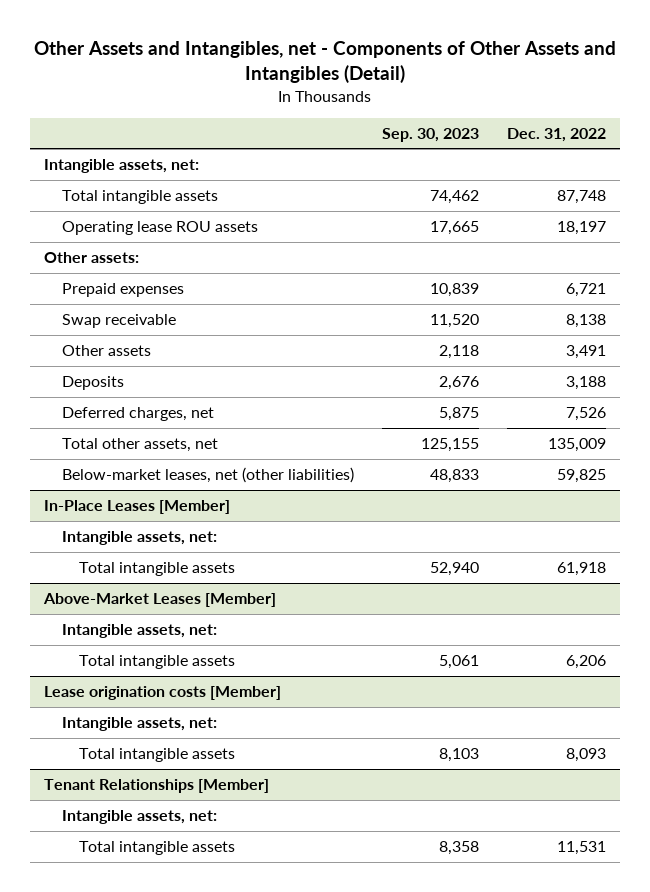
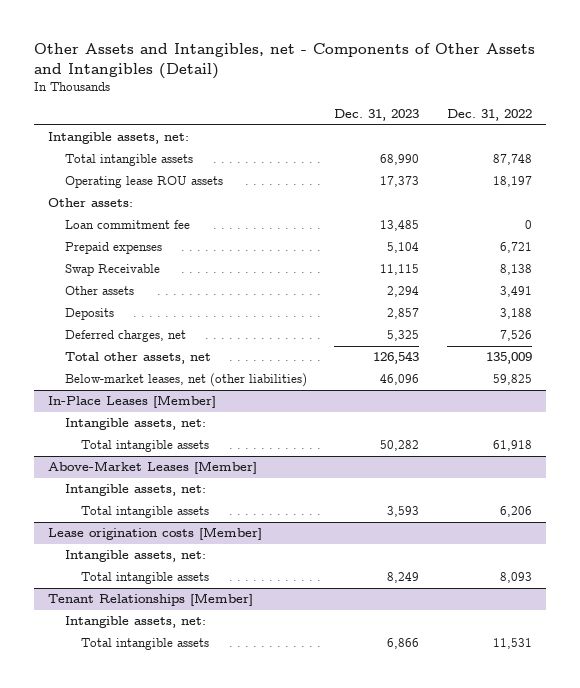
[381,127,479,142] Sep. 30, 2023 -> none
none -> [334,109,420,122] Dec. 31, 2023
none -> [64,220,190,230] Loan commitment fee
[61,314,176,329] Swap receivable -> [64,264,160,277] Swap Receivable

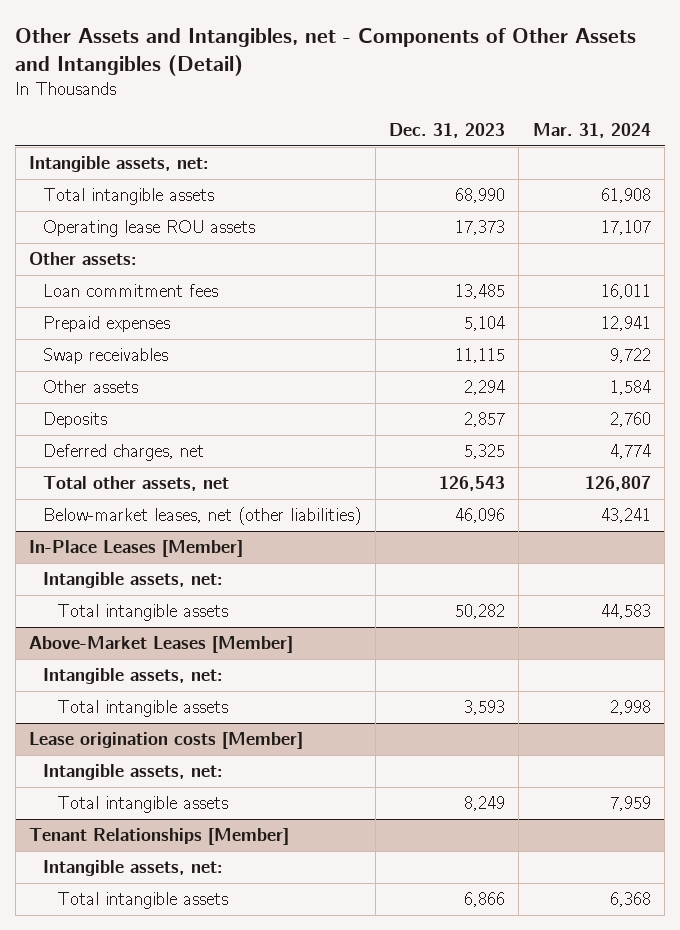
[447,109,533,122] Dec. 31, 2022 -> none
none -> [532,122,651,138] Mar. 31, 2024
[64,220,190,230] Loan commitment fee -> [43,284,219,298] Loan commitment fees
[64,264,160,277] Swap Receivable -> [43,348,169,365] Swap receivables

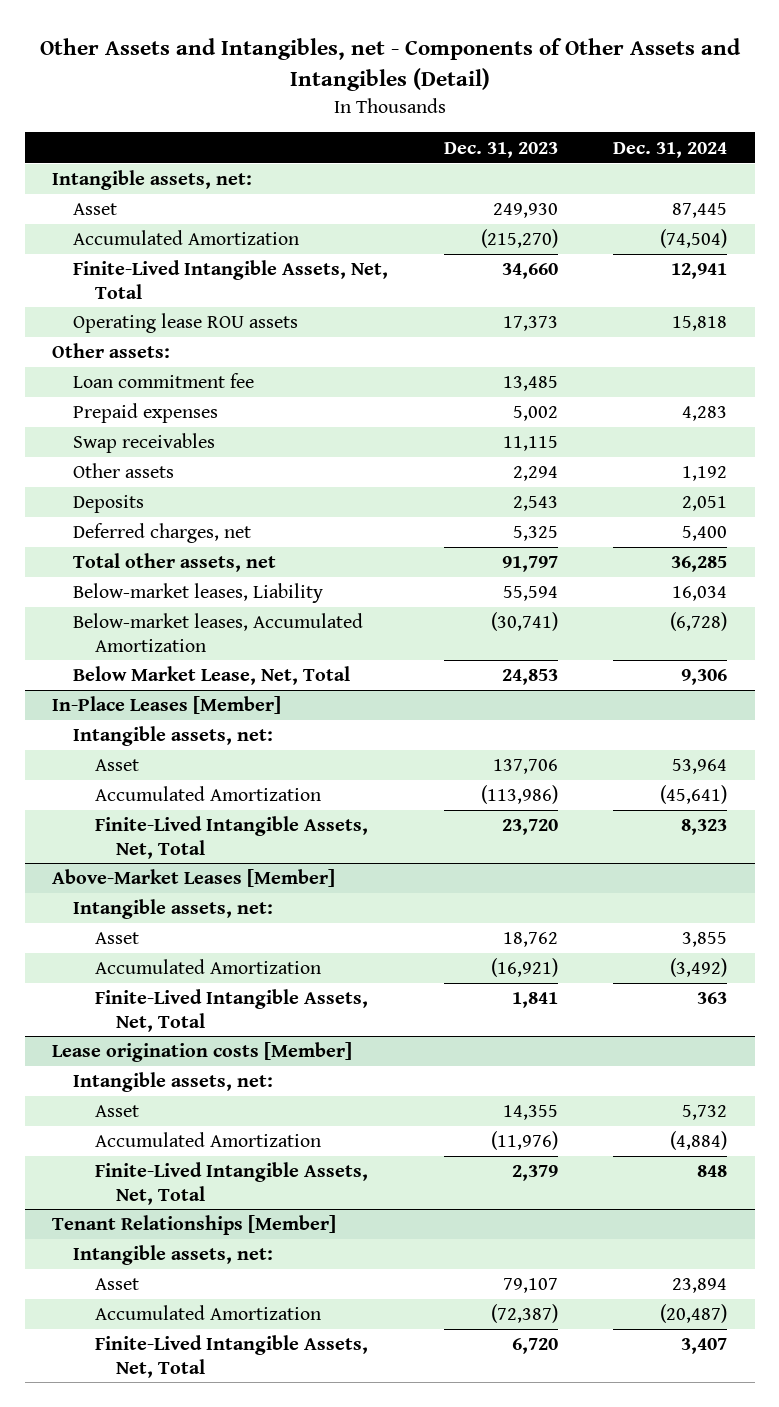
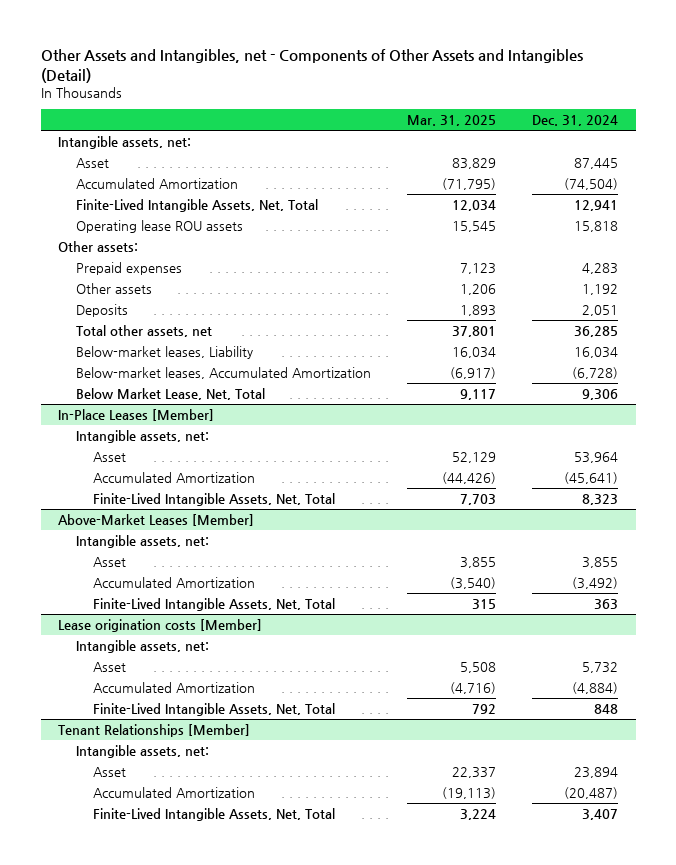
[443,141,558,158] Dec. 31, 2023 -> none
none -> [406,115,496,127] Mar. 31, 2025
[73,373,255,389] Loan commitment fee -> none
[73,433,216,454] Swap receivables -> none
[73,523,252,544] Deferred charges, net -> none

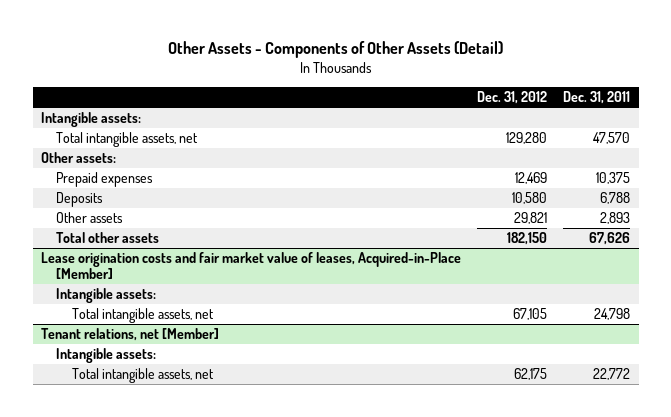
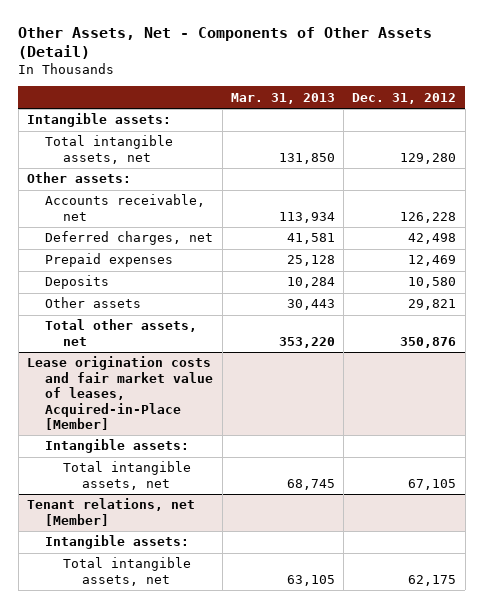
[167,41,503,59] Other Assets - Components of Other Assets (Detail) -> [18,26,433,59] Other Assets, Net - Components of Other Assets (Detail)
[563,91,631,105] Dec. 31, 2011 -> none
none -> [230,92,335,104] Mar. 31, 2013
none -> [45,194,206,221] Accounts receivable, net
none -> [45,231,214,246] Deferred charges, net
[56,232,160,244] Total other assets -> [45,319,198,346] Total other assets, net
[507,232,548,246] 182,150 -> [400,336,457,348] 350,876

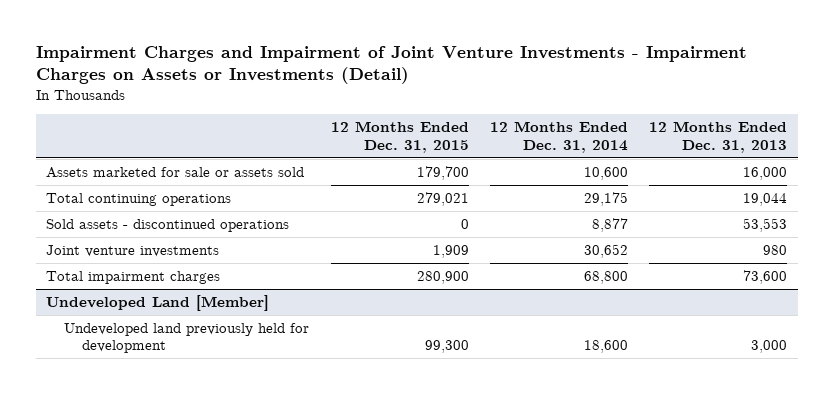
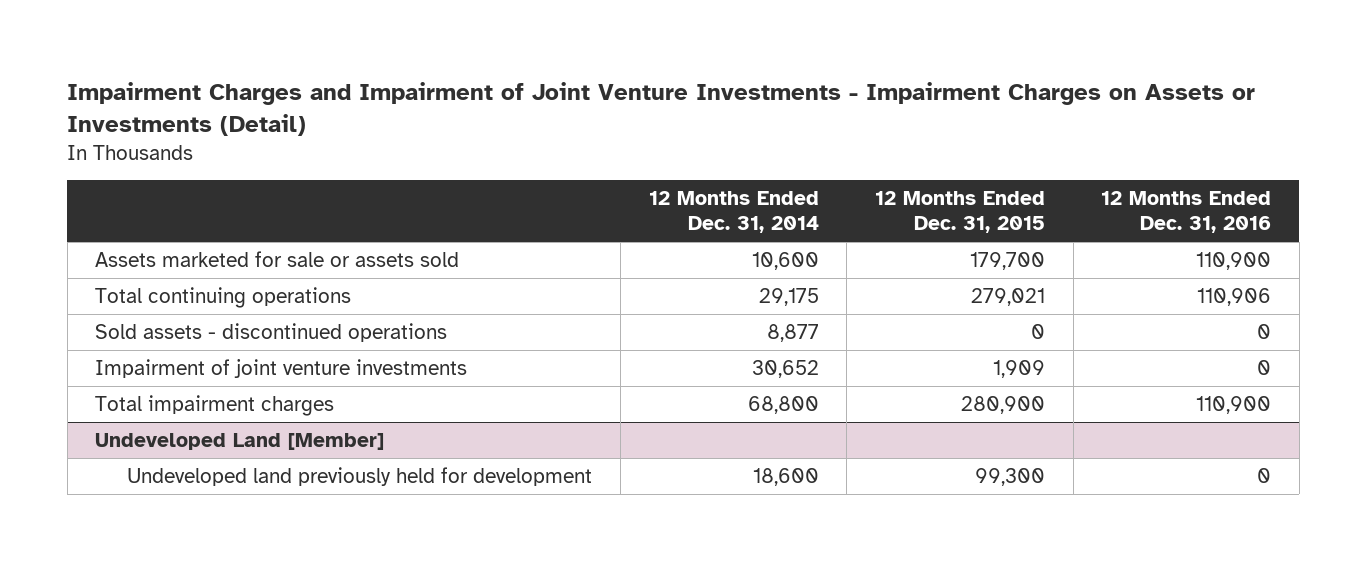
[649,121,788,153] 12 Months Ended Dec. 31, 2013 -> none
none -> [1101,191,1272,234] 12 Months Ended Dec. 31, 2016
[46,244,220,257] Joint venture investments -> [95,359,468,379] Impairment of joint venture investments

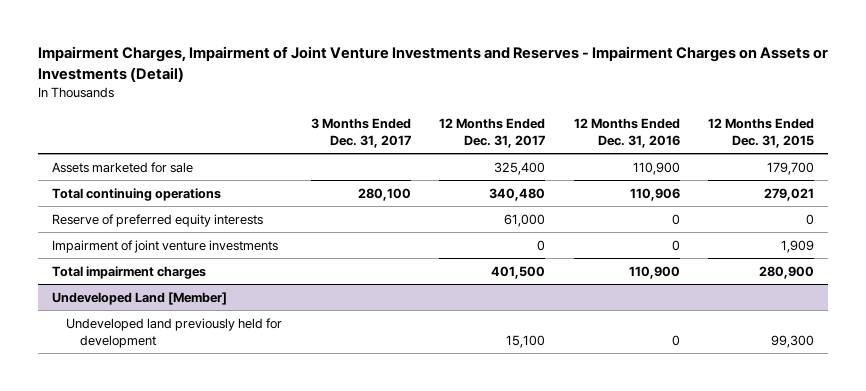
[67,81,1256,136] Impairment Charges and Impairment of Joint Venture Investments - Impairment Charges on Assets or Investments (Detail) -> [37,46,828,82] Impairment Charges, Impairment of Joint Venture Investments and Reserves - Impairment Charges on Assets or Investments (Detail)
[648,191,819,234] 12 Months Ended Dec. 31, 2014 -> none
none -> [310,117,411,148] 3 Months Ended Dec. 31, 2017
none -> [439,117,546,148] 12 Months Ended Dec. 31, 2017
[95,251,460,268] Assets marketed for sale or assets sold -> [51,161,193,173] Assets marketed for sale
[95,323,448,343] Sold assets - discontinued operations -> none
none -> [51,213,263,227] Reserve of preferred equity interests

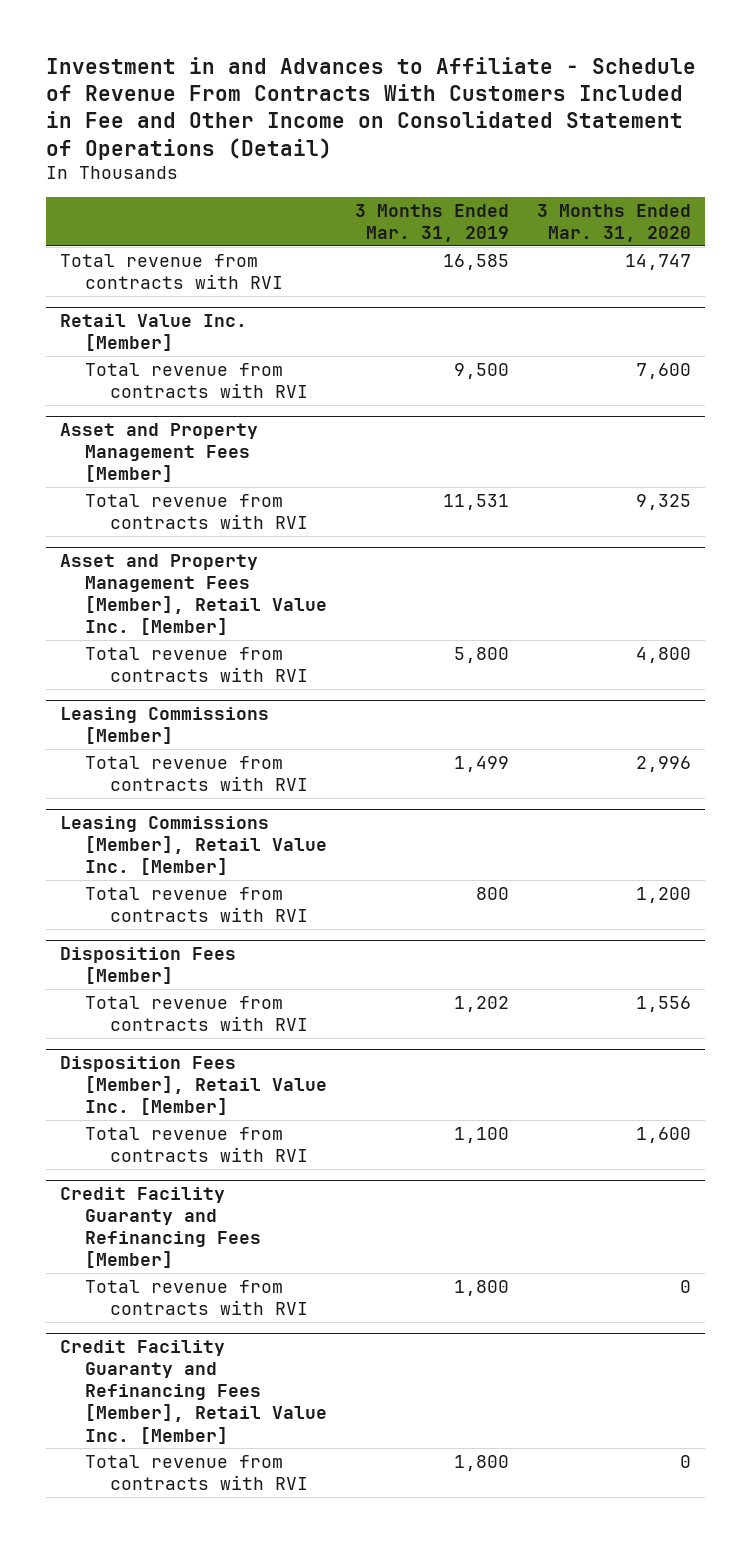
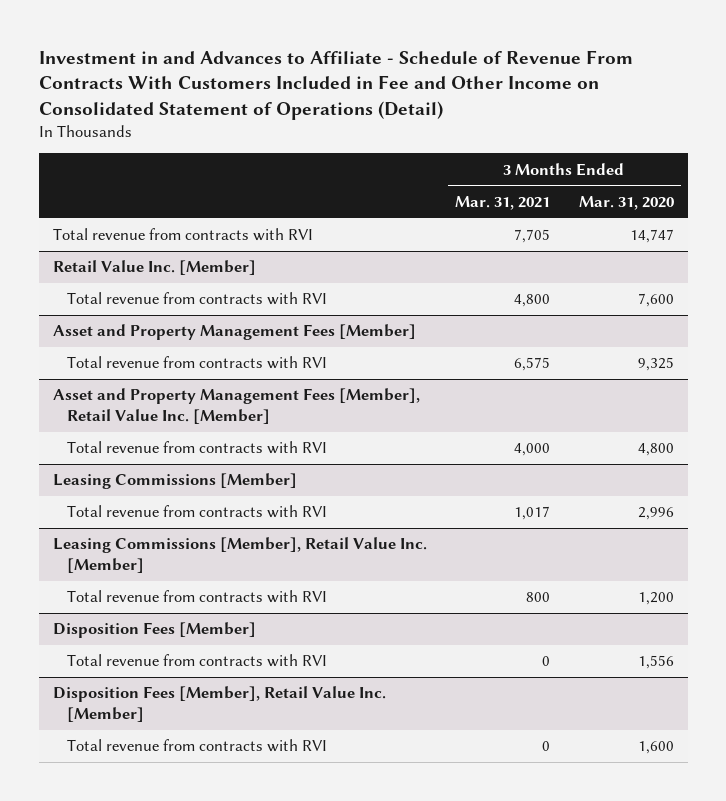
[355,203,510,242] 3 Months Ended Mar. 31, 2019 -> none
none -> [455,196,551,211] Mar. 31, 2021
[60,1186,262,1269] Credit Facility Guaranty and Refinancing Fees [Member] -> none
[85,1279,309,1315] Total revenue from contracts with RVI -> none
[60,1339,328,1444] Credit Facility Guaranty and Refinancing Fees [Member], Retail Value Inc. [Member] -> none
[85,1454,309,1490] Total revenue from contracts with RVI -> none

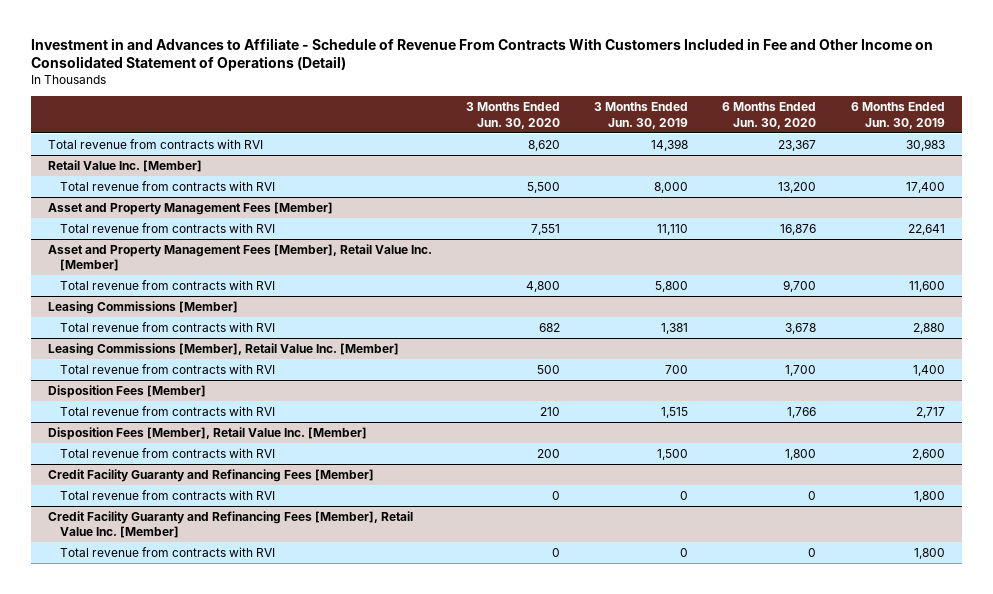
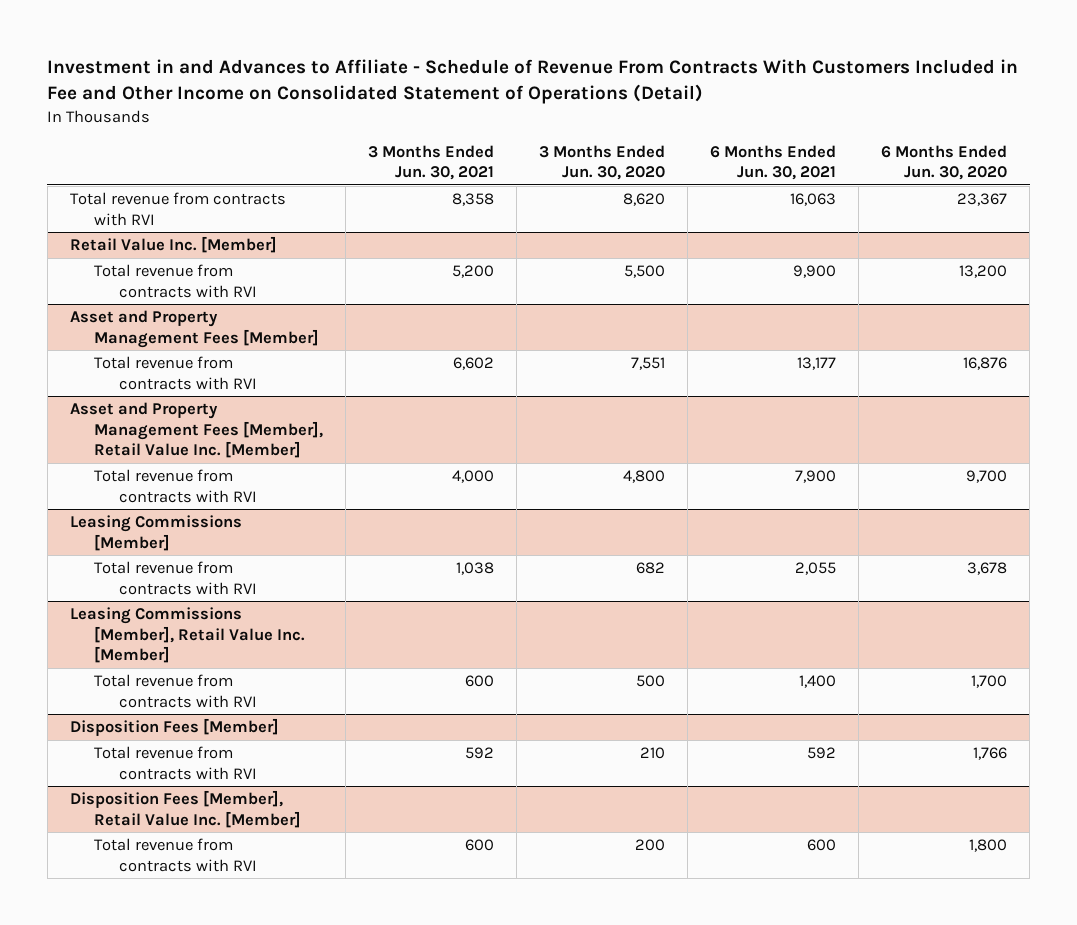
[594,102,689,129] 3 Months Ended Jun. 30, 2019 -> none
[850,102,945,129] 6 Months Ended Jun. 30, 2019 -> none
none -> [368,144,495,181] 3 Months Ended Jun. 30, 2021
none -> [710,144,837,181] 6 Months Ended Jun. 30, 2021
[48,468,375,482] Credit Facility Guaranty and Refinancing Fees [Member] -> none
[60,489,276,500] Total revenue from contracts with RVI -> none
[48,510,414,539] Credit Facility Guaranty and Refinancing Fees [Member], Retail Value Inc. [Member] -> none
[60,546,276,557] Total revenue from contracts with RVI -> none

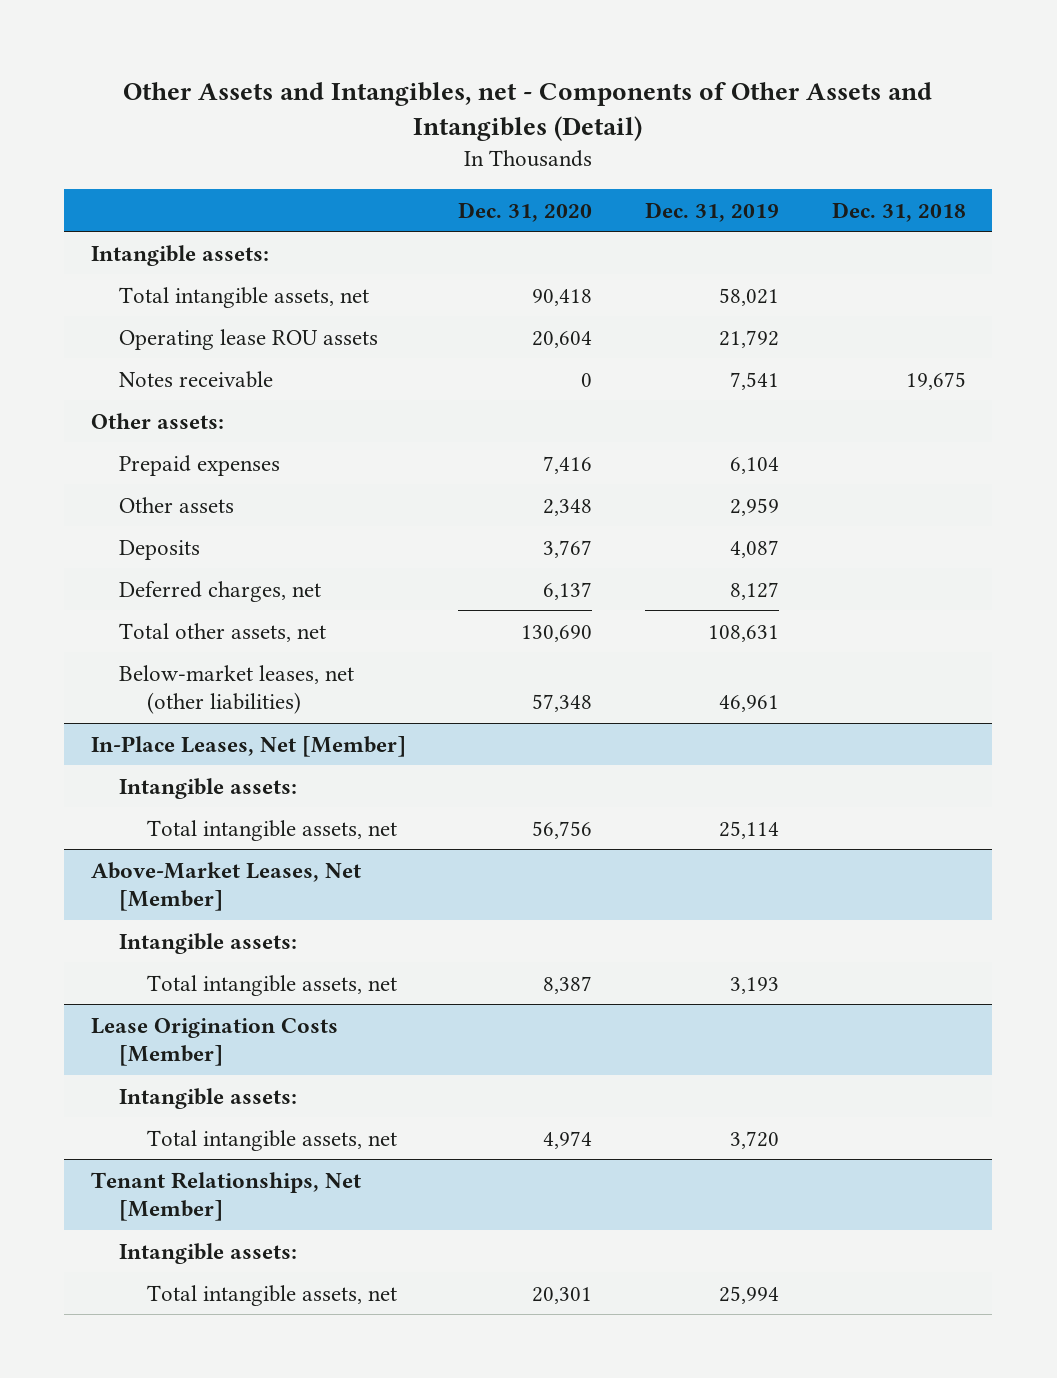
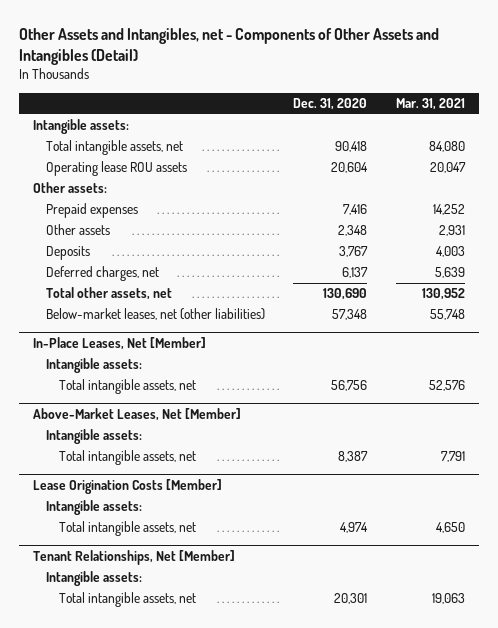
[645,201,780,222] Dec. 31, 2019 -> none
[832,201,967,222] Dec. 31, 2018 -> none
none -> [395,98,465,111] Mar. 31, 2021
[118,370,273,388] Notes receivable -> none

